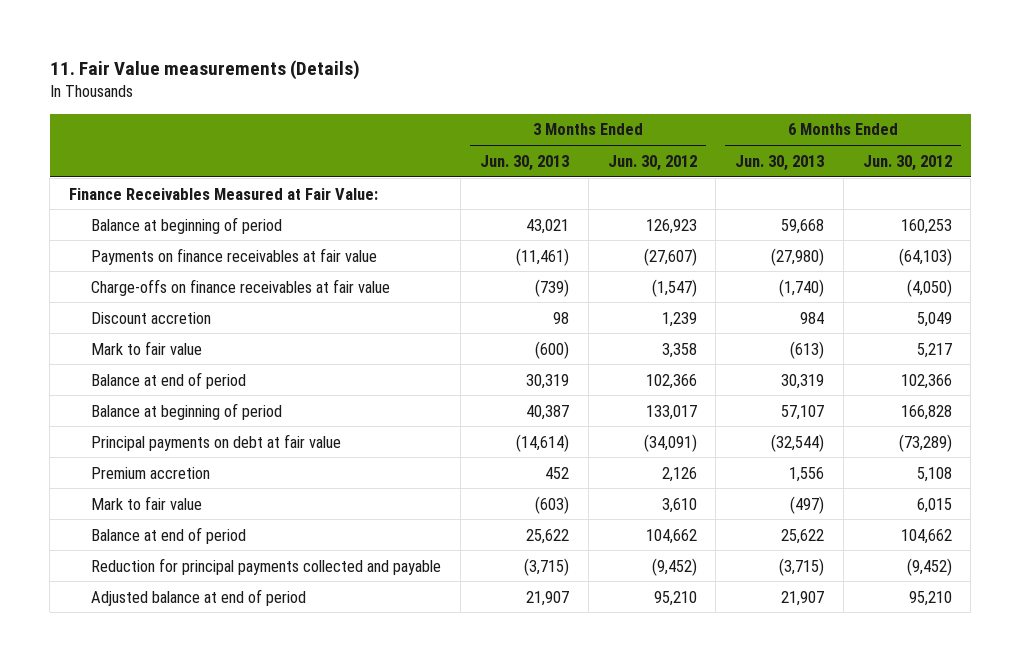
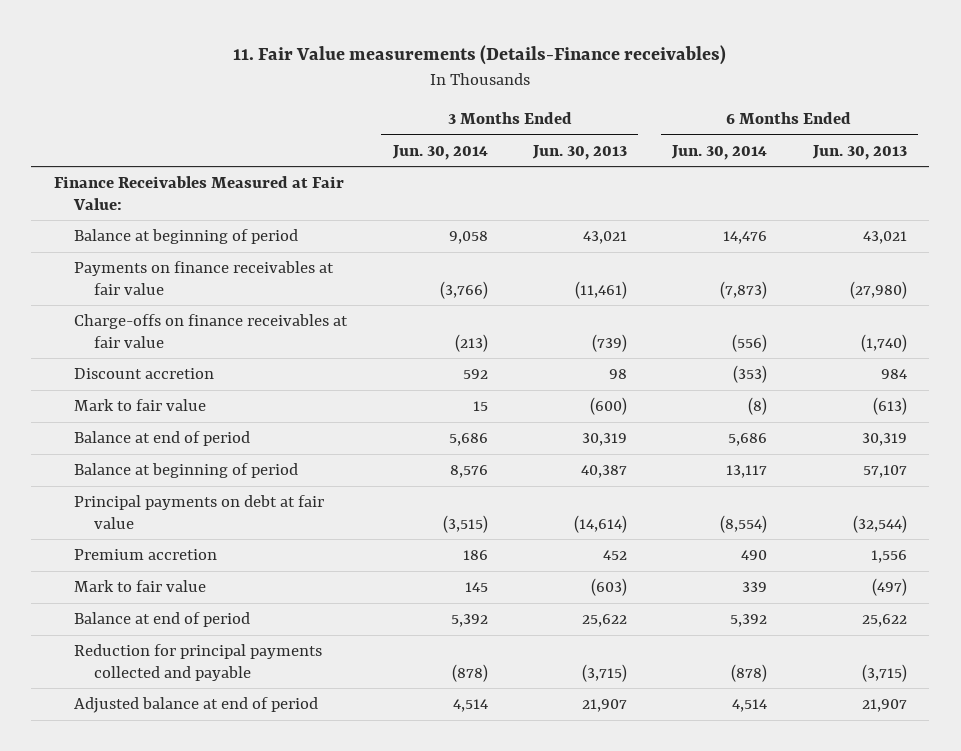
[49,60,360,81] 11. Fair Value measurements (Details) -> [233,44,727,65] 11. Fair Value measurements (Details-Finance receivables)
[607,154,697,171] Jun. 30, 2012 -> none
[862,154,952,171] Jun. 30, 2012 -> none
none -> [391,144,488,160] Jun. 30, 2014
none -> [671,144,768,160] Jun. 30, 2014
[781,218,825,234] 59,668 -> [862,231,907,245] 43,021

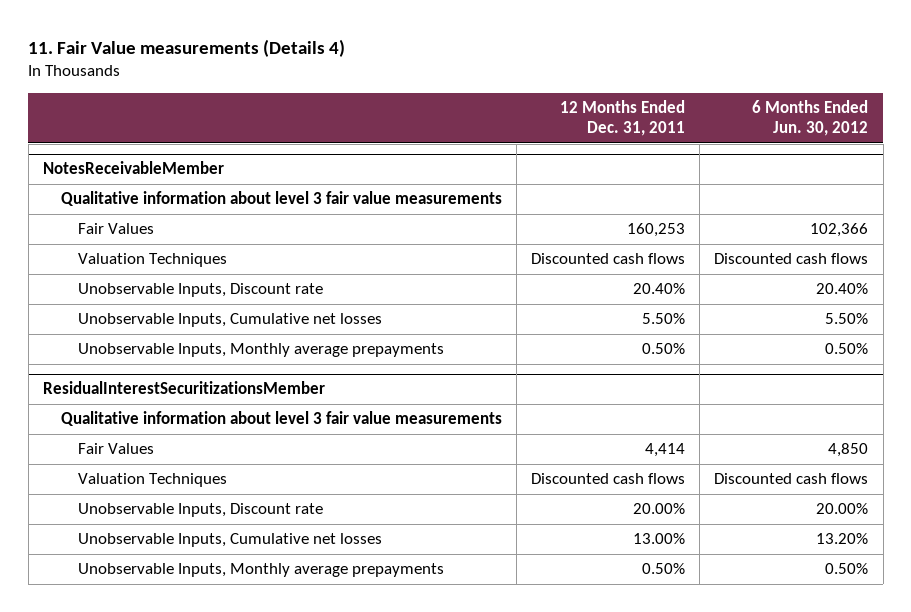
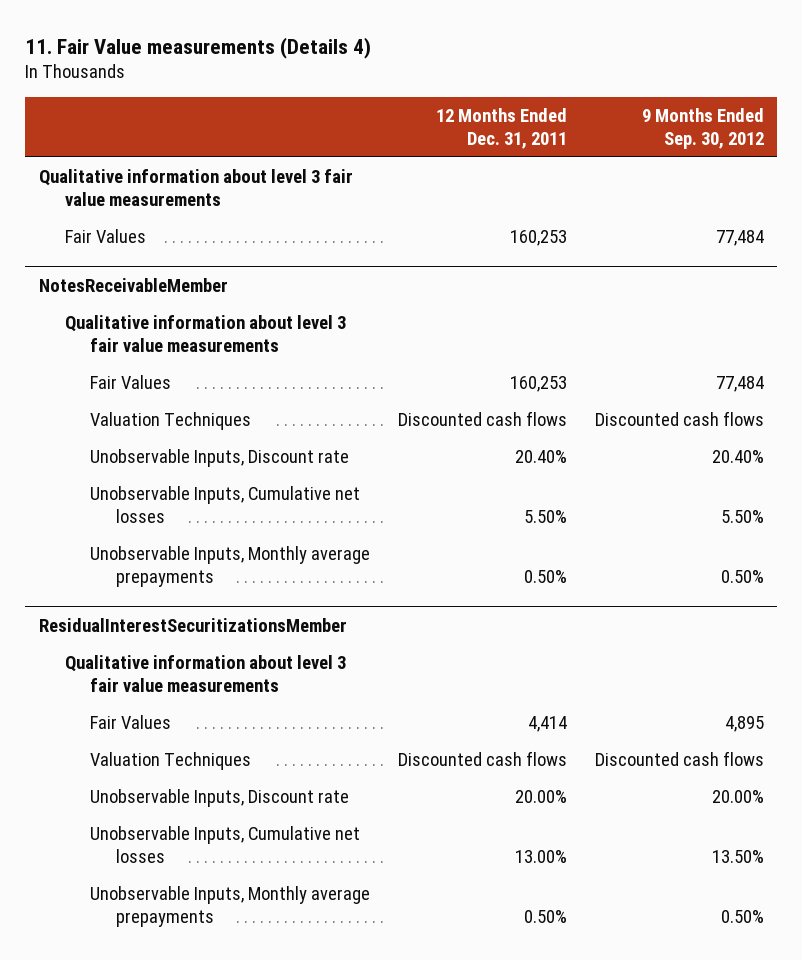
[752,99,869,137] 6 Months Ended Jun. 30, 2012 -> none
none -> [641,108,764,149] 9 Months Ended Sep. 30, 2012
none -> [38,169,353,207] Qualitative information about level 3 fair value measurements
none -> [64,229,146,244] Fair Values

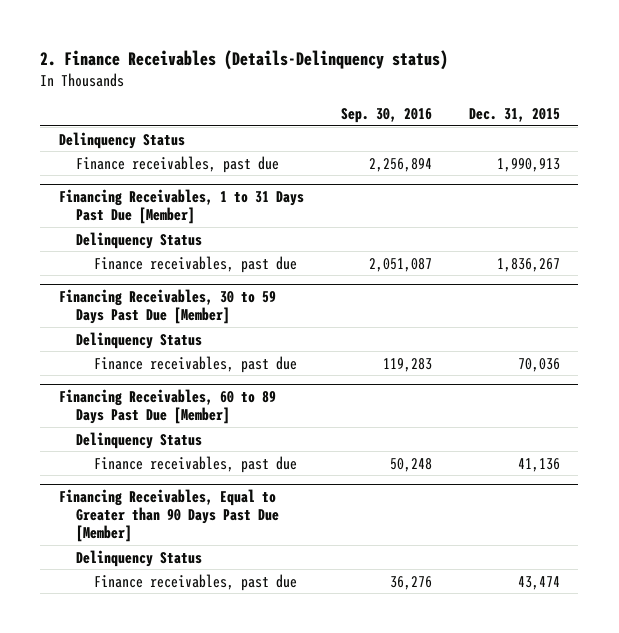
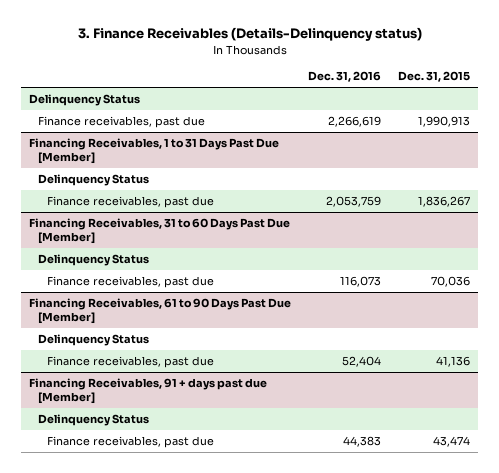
[40,49,449,70] 2. Finance Receivables (Details-Delinquency status) -> [77,27,422,42] 3. Finance Receivables (Details-Delinquency status)
[340,108,432,124] Sep. 30, 2016 -> none
none -> [308,71,382,83] Dec. 31, 2016
[58,288,276,325] Financing Receivables, 30 to 59 Days Past Due [Member] -> [29,218,291,244] Financing Receivables, 31 to 60 Days Past Due [Member]
[58,388,276,425] Financing Receivables, 60 to 89 Days Past Due [Member] -> [29,298,292,324] Financing Receivables, 61 to 90 Days Past Due [Member]
[58,488,280,543] Financing Receivables, Equal to Greater than 90 Days Past Due [Member] -> [29,378,268,404] Financing Receivables, 91 + days past due [Member]

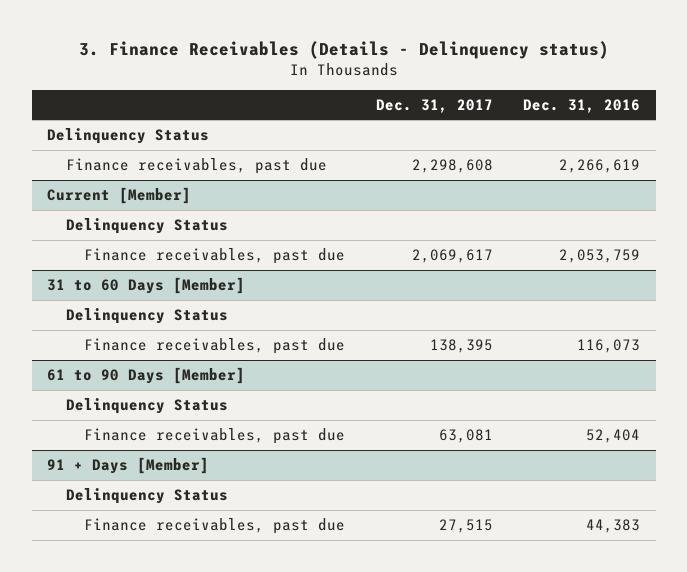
[77,27,422,42] 3. Finance Receivables (Details-Delinquency status) -> [78,40,609,59] 3. Finance Receivables (Details - Delinquency status)
[397,71,470,83] Dec. 31, 2015 -> none
none -> [375,98,493,113] Dec. 31, 2017
[29,138,280,164] Financing Receivables, 1 to 31 Days Past Due [Member] -> [47,187,192,205] Current [Member]
[29,218,291,244] Financing Receivables, 31 to 60 Days Past Due [Member] -> [47,277,246,295] 31 to 60 Days [Member]
[29,298,292,324] Financing Receivables, 61 to 90 Days Past Due [Member] -> [47,367,246,385] 61 to 90 Days [Member]
[29,378,268,404] Financing Receivables, 91 + days past due [Member] -> [47,457,210,475] 91 + Days [Member]

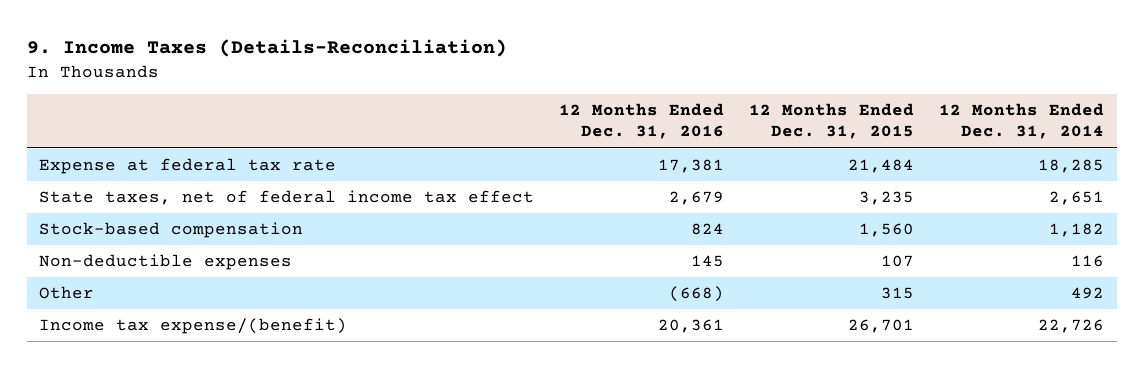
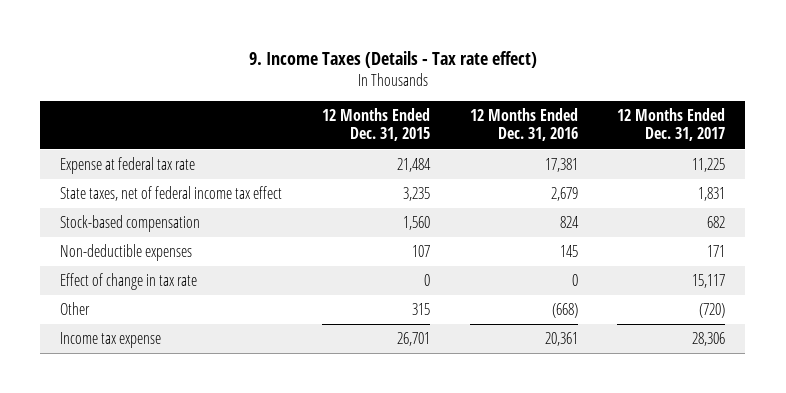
[26,39,507,58] 9. Income Taxes (Details-Reconciliation) -> [248,50,537,68] 9. Income Taxes (Details - Tax rate effect)
[939,103,1105,140] 12 Months Ended Dec. 31, 2014 -> none
none -> [617,108,726,142] 12 Months Ended Dec. 31, 2017
none -> [60,273,198,291] Effect of change in tax rate
[39,318,348,335] Income tax expense/(benefit) -> [60,332,162,349] Income tax expense

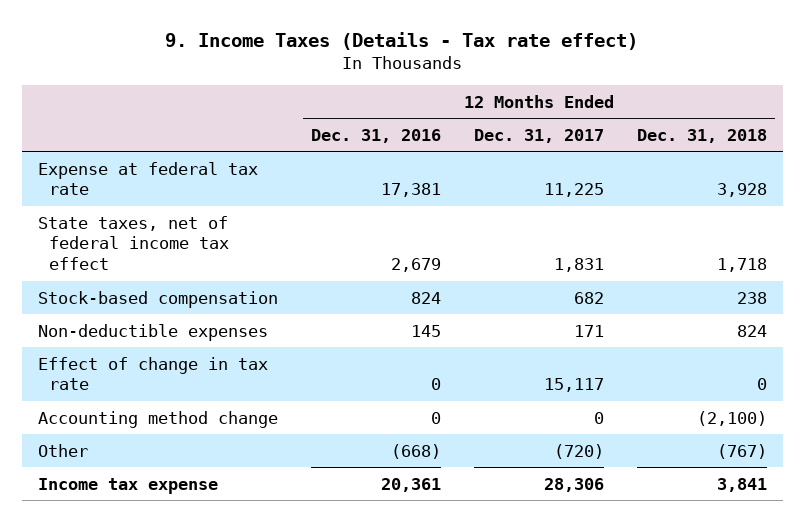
[321,108,430,142] 12 Months Ended Dec. 31, 2015 -> none
none -> [636,128,767,143] Dec. 31, 2018
none -> [37,410,278,428] Accounting method change

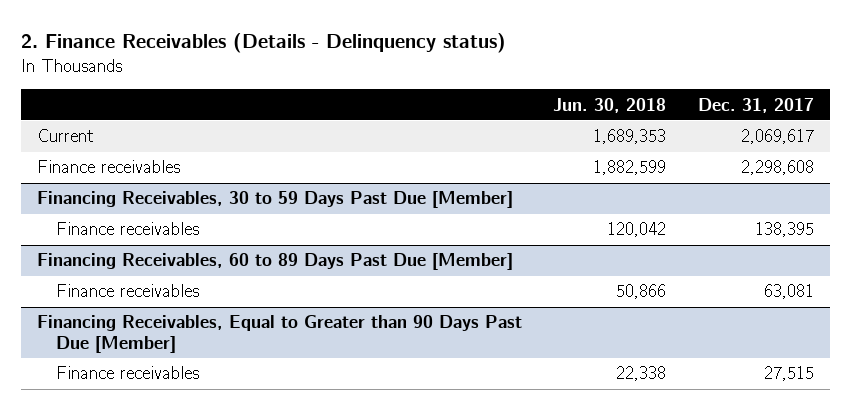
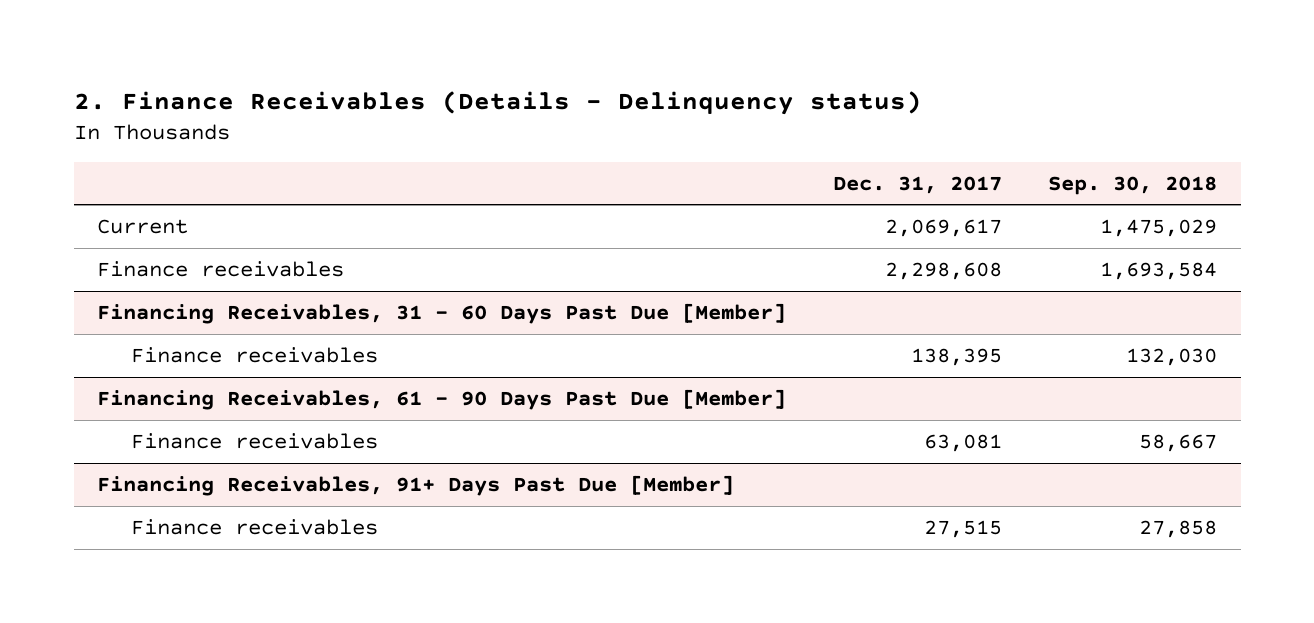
[553,97,667,113] Jun. 30, 2018 -> none
none -> [1048,175,1218,195] Sep. 30, 2018
[36,191,513,209] Financing Receivables, 30 to 59 Days Past Due [Member] -> [97,302,787,324] Financing Receivables, 31 - 60 Days Past Due [Member]
[36,253,513,271] Financing Receivables, 60 to 89 Days Past Due [Member] -> [97,388,787,410] Financing Receivables, 61 - 90 Days Past Due [Member]
[36,315,522,353] Financing Receivables, Equal to Greater than 90 Days Past Due [Member] -> [97,474,735,496] Financing Receivables, 91+ Days Past Due [Member]

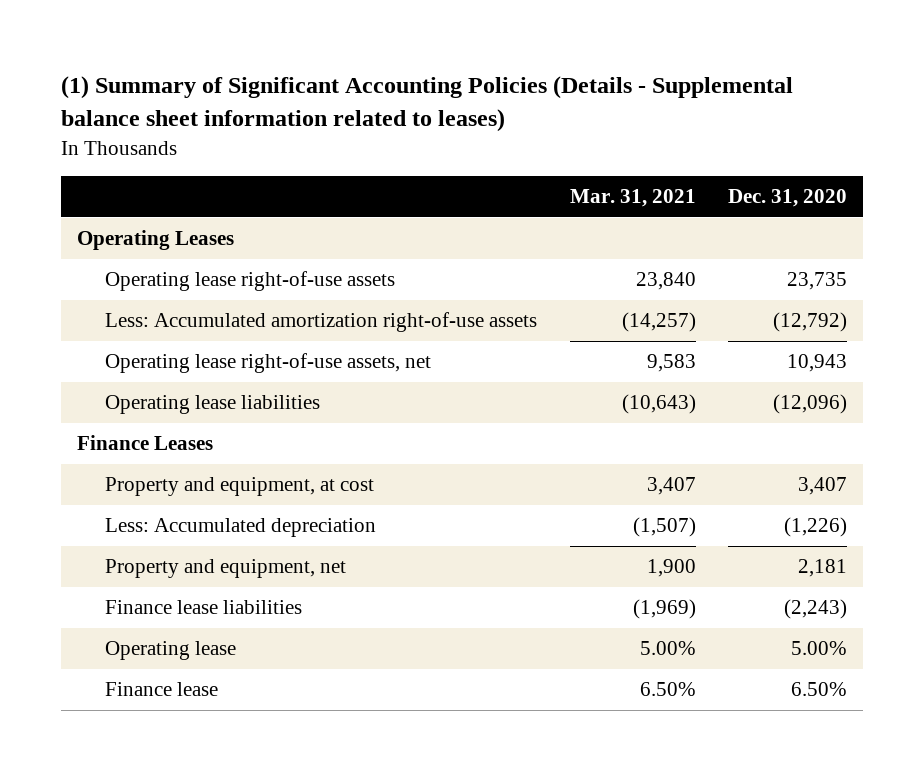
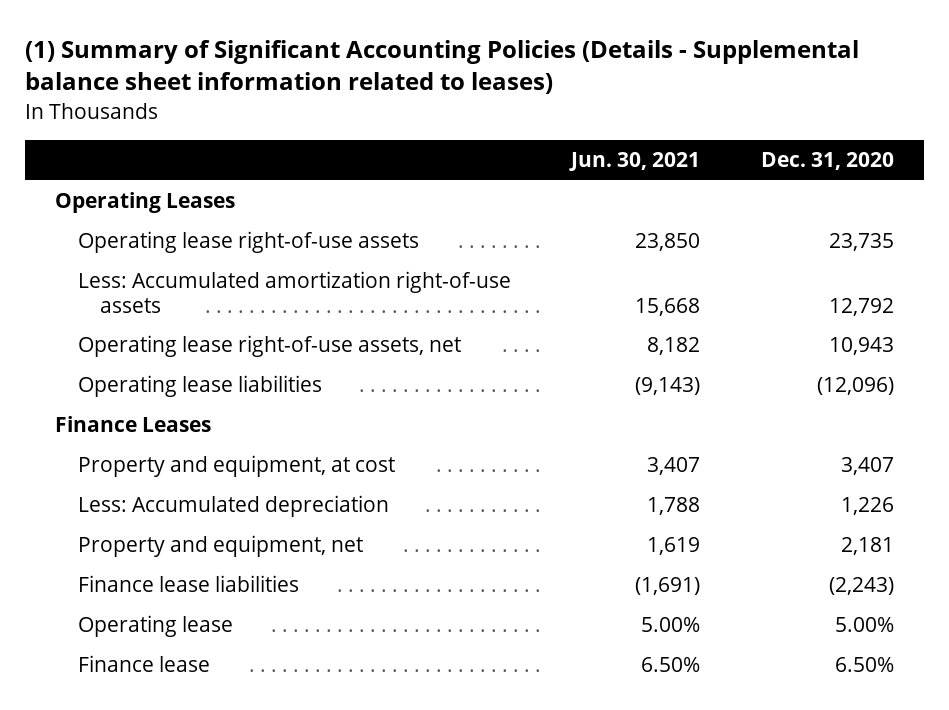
[569,188,696,207] Mar. 31, 2021 -> none
none -> [569,152,701,172] Jun. 30, 2021
[773,312,848,333] (12,792) -> [828,297,894,316] 12,792
[784,517,848,538] (1,226) -> [840,497,894,516] 1,226

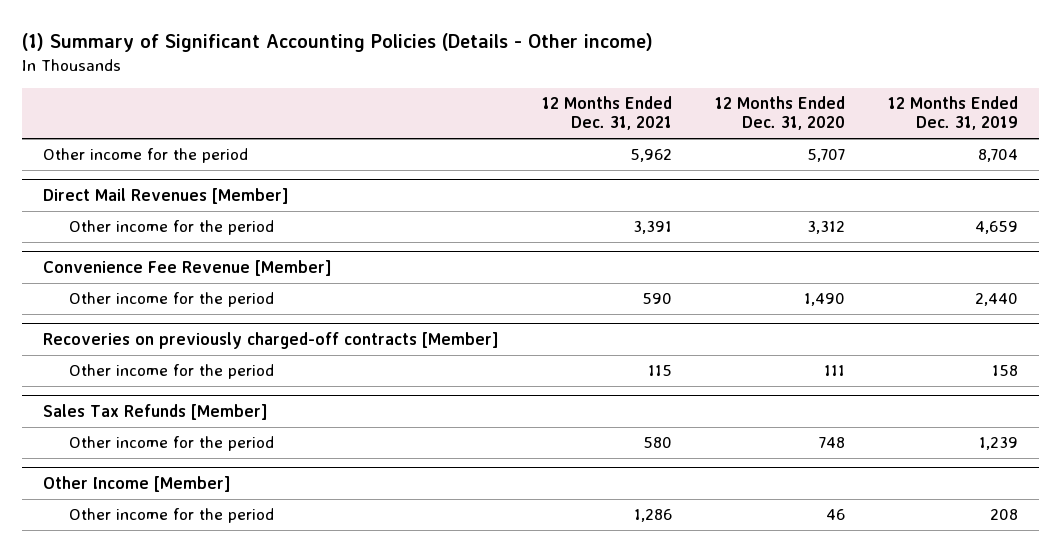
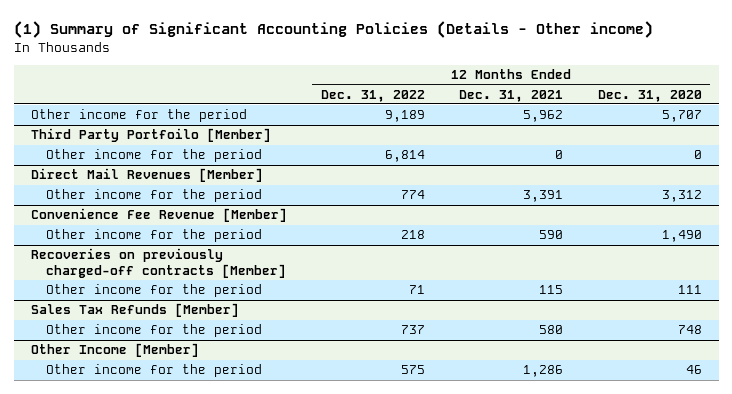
[887,95,1018,131] 12 Months Ended Dec. 31, 2019 -> none
none -> [320,89,425,102] Dec. 31, 2022
none -> [30,128,271,143] Third Party Portfoilo [Member]
none -> [45,149,262,163] Other income for the period

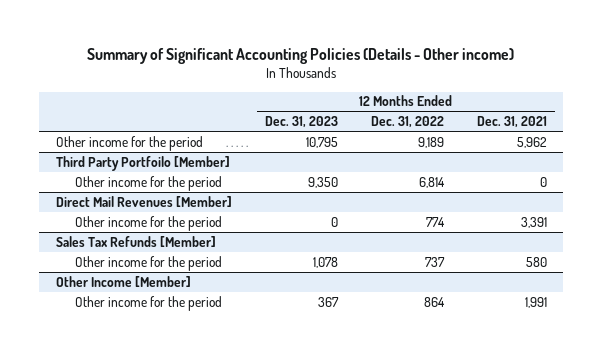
[13,20,653,38] (1) Summary of Significant Accounting Policies (Details - Other income) -> [87,48,515,65] Summary of Significant Accounting Policies (Details - Other income)
[597,89,702,102] Dec. 31, 2020 -> none
none -> [264,116,338,129] Dec. 31, 2023
[30,208,287,223] Convenience Fee Revenue [Member] -> none
[45,229,262,243] Other income for the period -> none
[30,248,286,278] Recoveries on previously charged-off contracts [Member] -> none
[45,284,262,298] Other income for the period -> none
[400,365,425,375] 575 -> [423,296,445,307] 864
[523,365,564,378] 1,286 -> [524,296,547,308] 1,991

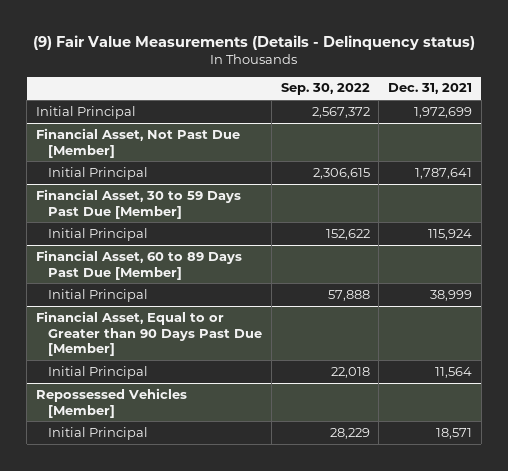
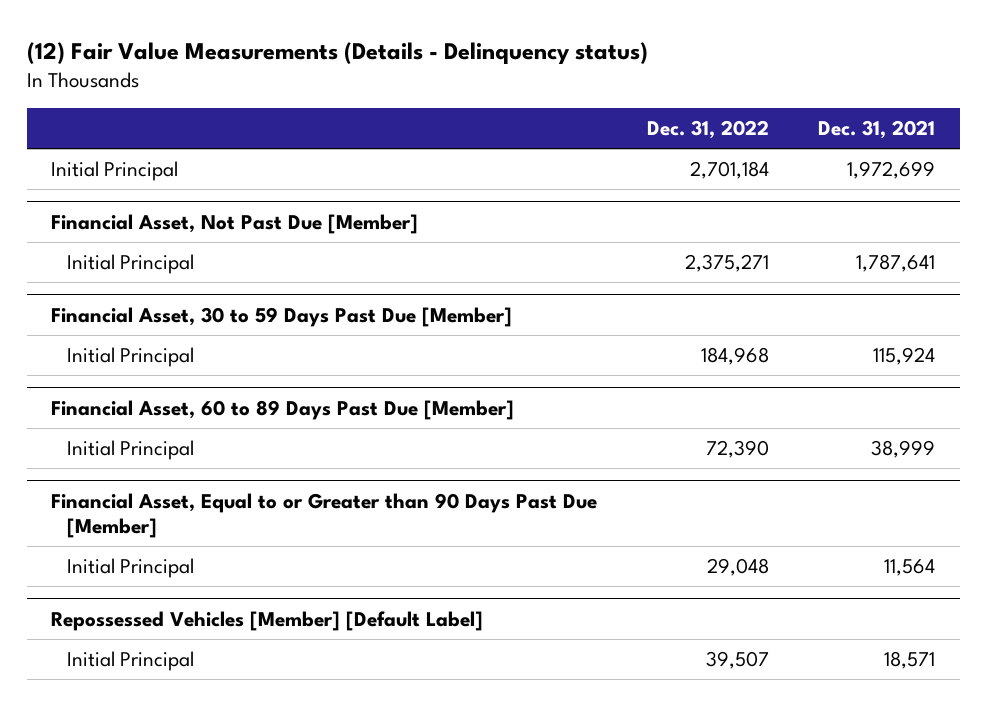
[33,34,476,50] (9) Fair Value Measurements (Details - Delinquency status) -> [26,42,648,65] (12) Fair Value Measurements (Details - Delinquency status)
[280,83,370,96] Sep. 30, 2022 -> none
none -> [646,120,769,140] Dec. 31, 2022
[36,387,188,418] Repossessed Vehicles [Member] -> [51,610,484,631] Repossessed Vehicles [Member] [Default Label]

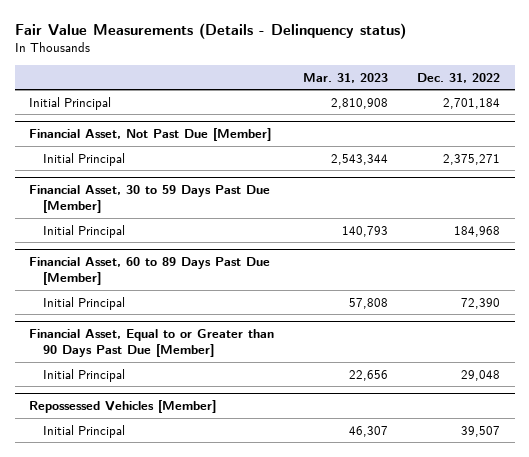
[26,42,648,65] (12) Fair Value Measurements (Details - Delinquency status) -> [14,22,406,39] Fair Value Measurements (Details - Delinquency status)
[817,120,935,140] Dec. 31, 2021 -> none
none -> [303,72,389,83] Mar. 31, 2023
[51,610,484,631] Repossessed Vehicles [Member] [Default Label] -> [29,400,217,414] Repossessed Vehicles [Member]

